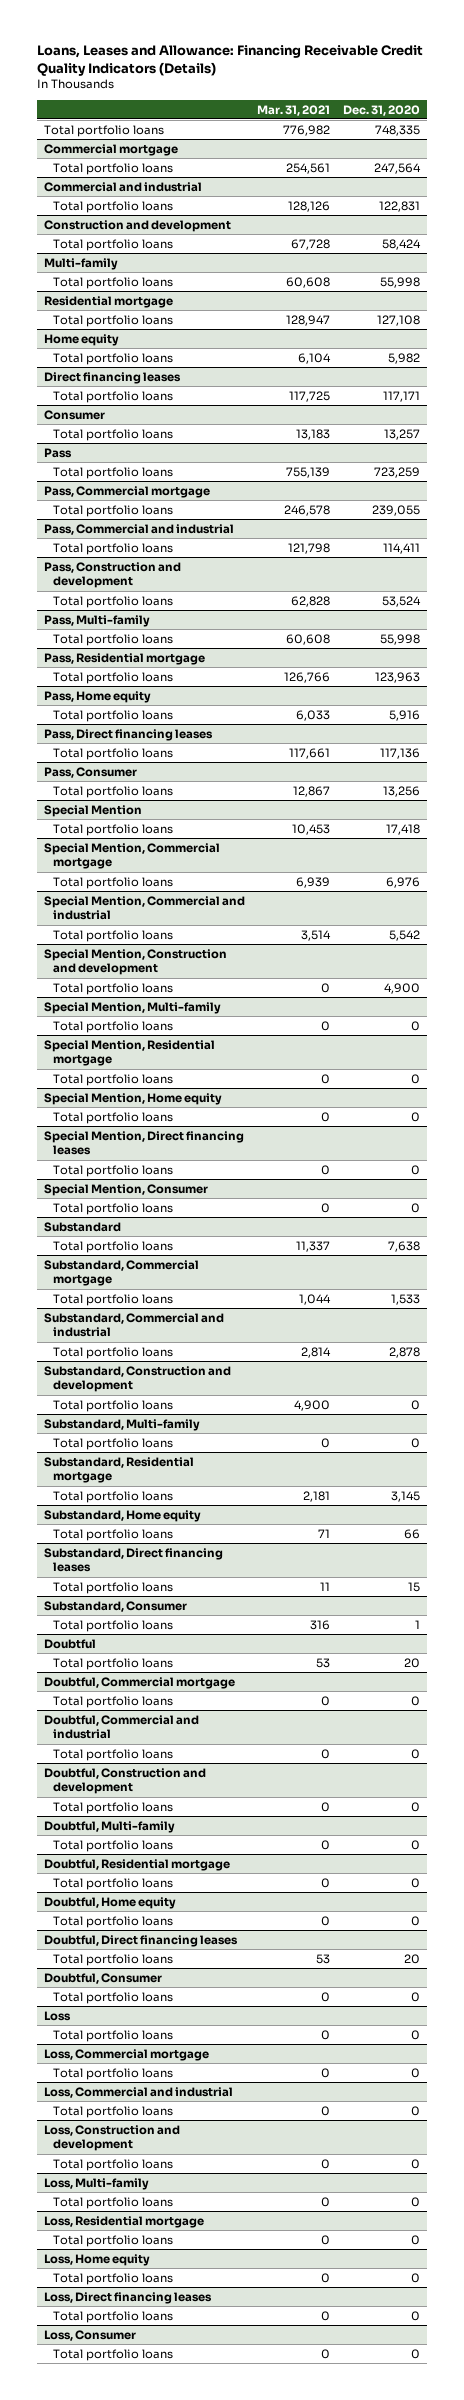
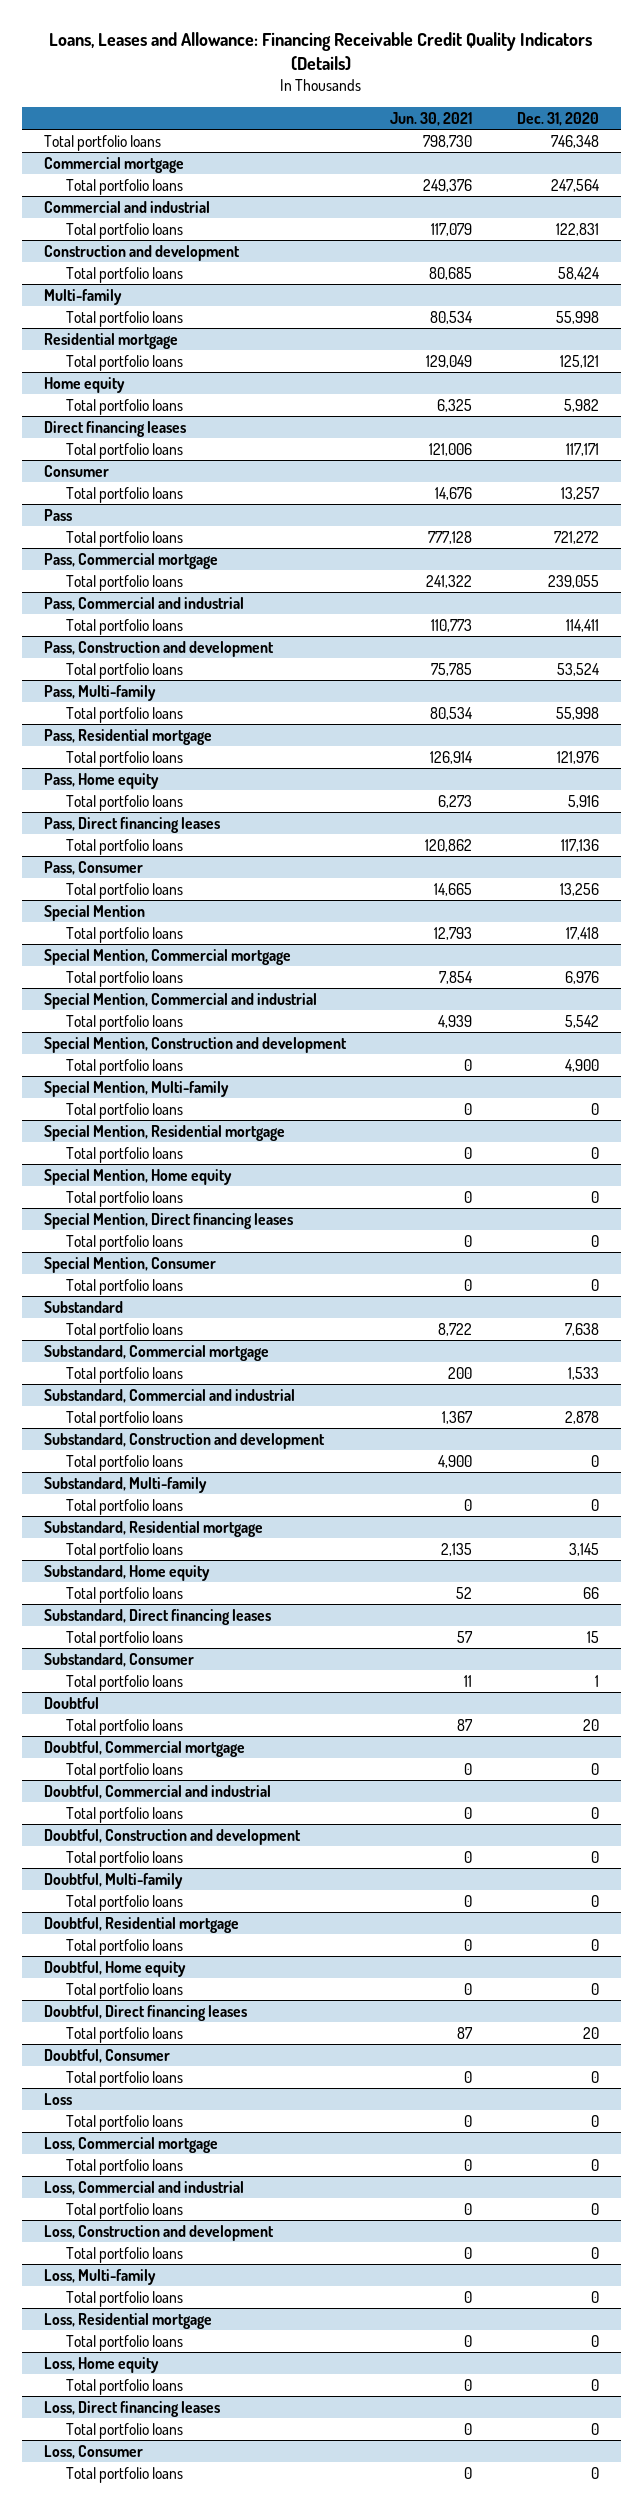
[257,104,331,116] Mar. 31, 2021 -> none
none -> [390,111,473,126] Jun. 30, 2021
[375,124,421,136] 748,335 -> [550,134,599,148] 746,348
[377,314,421,326] 127,108 -> [559,354,599,368] 125,121
[374,466,421,478] 723,259 -> [553,530,599,544] 721,272
[375,671,421,683] 123,963 -> [556,750,599,764] 121,976

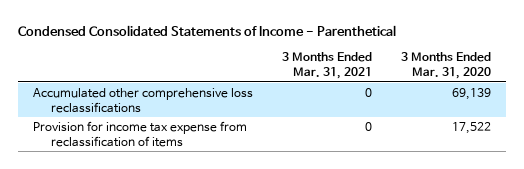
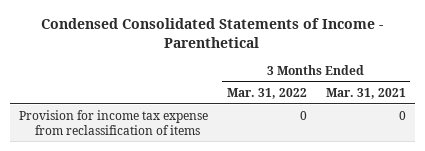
[401,52,492,79] 3 Months Ended Mar. 31, 2020 -> none
none -> [226,88,307,100] Mar. 31, 2022
[32,88,253,113] Accumulated other comprehensive loss reclassifications -> none

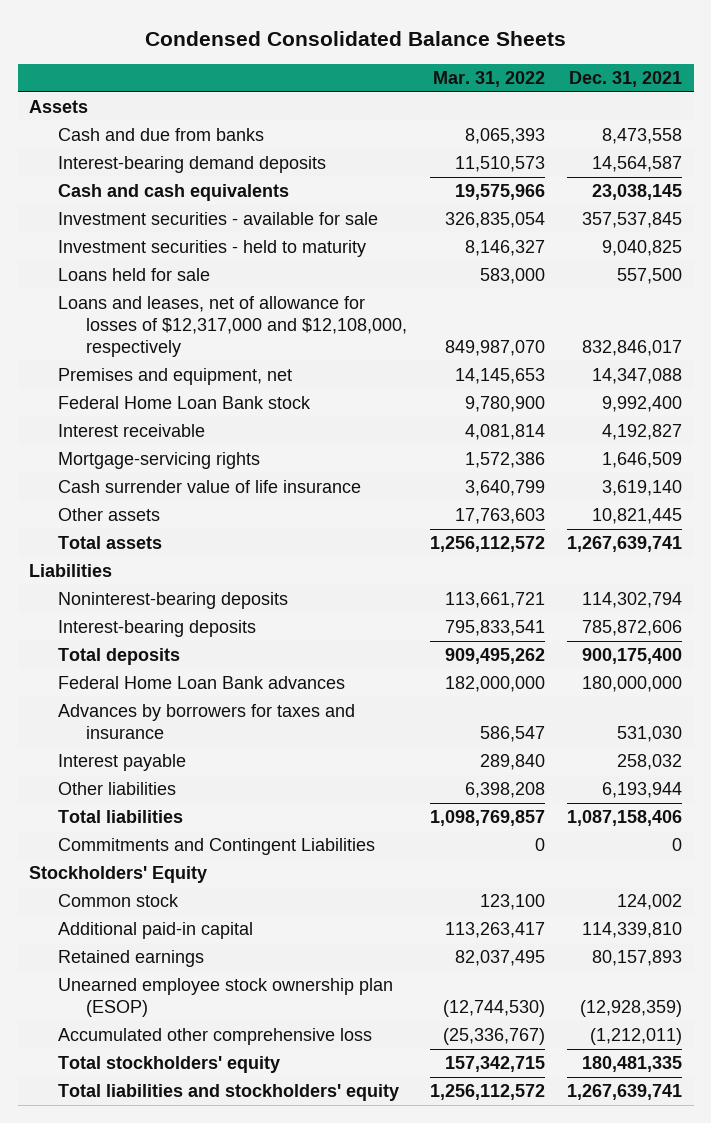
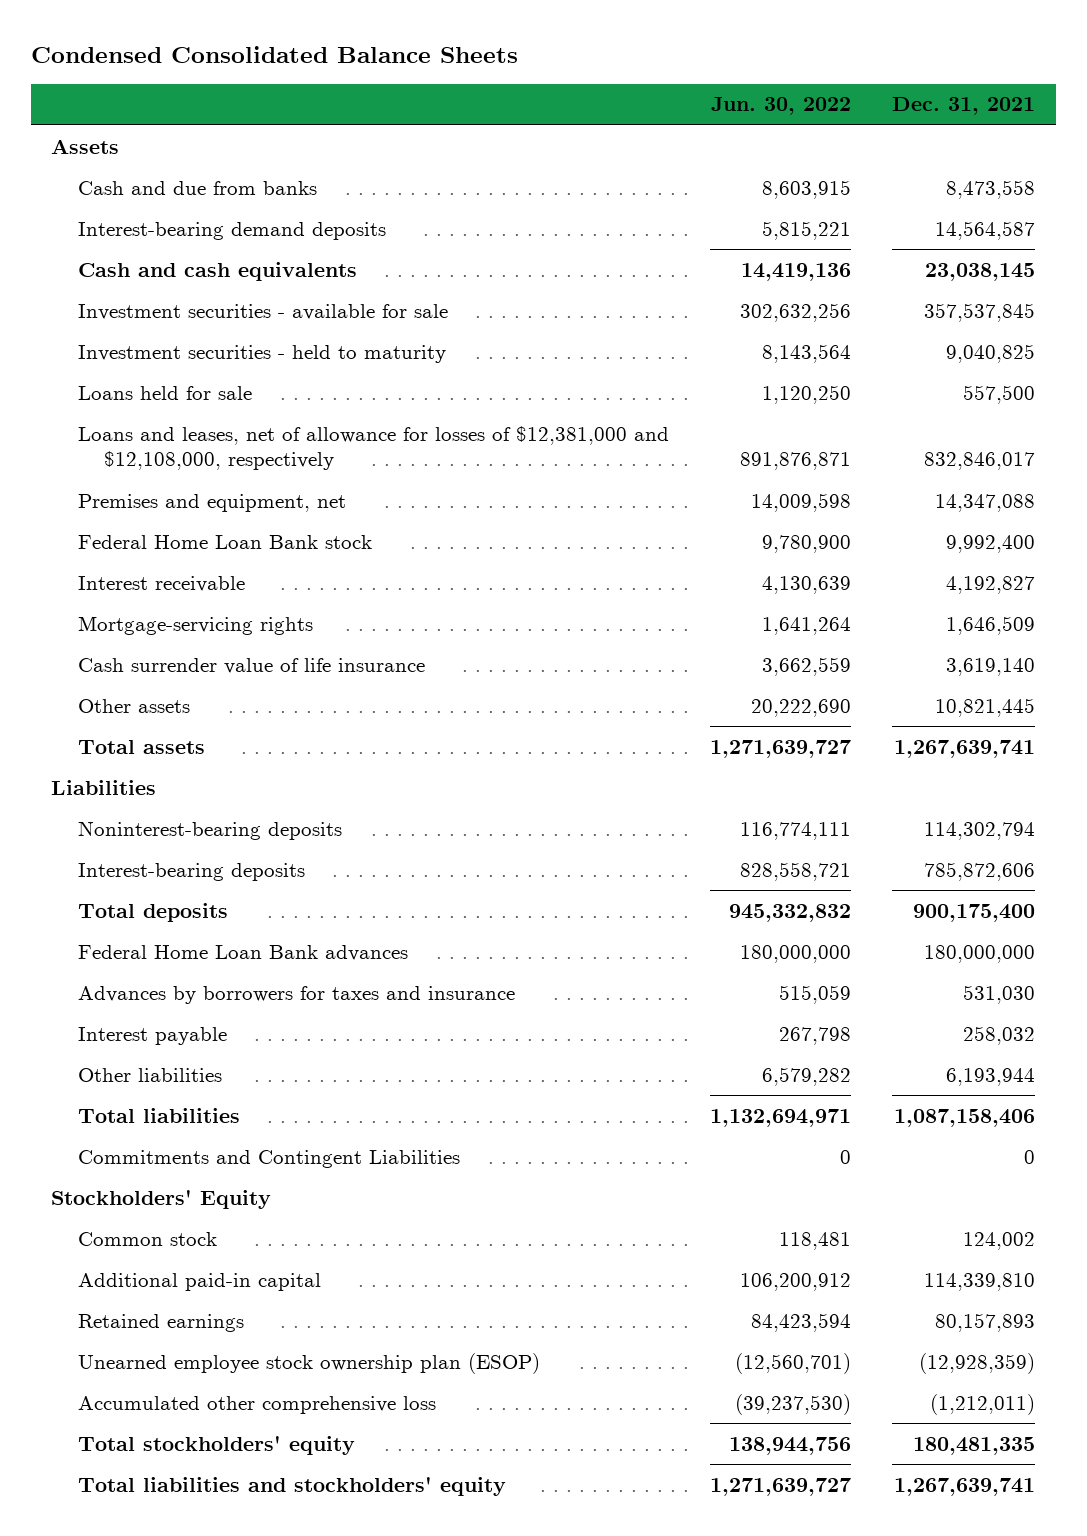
[432,71,545,88] Mar. 31, 2022 -> none
none -> [711,97,852,116] Jun. 30, 2022
[57,296,407,358] Loans and leases, net of allowance for losses of $12,317,000 and $12,108,000, respectively -> [77,425,669,471] Loans and leases, net of allowance for losses of $12,381,000 and $12,108,000, respectively

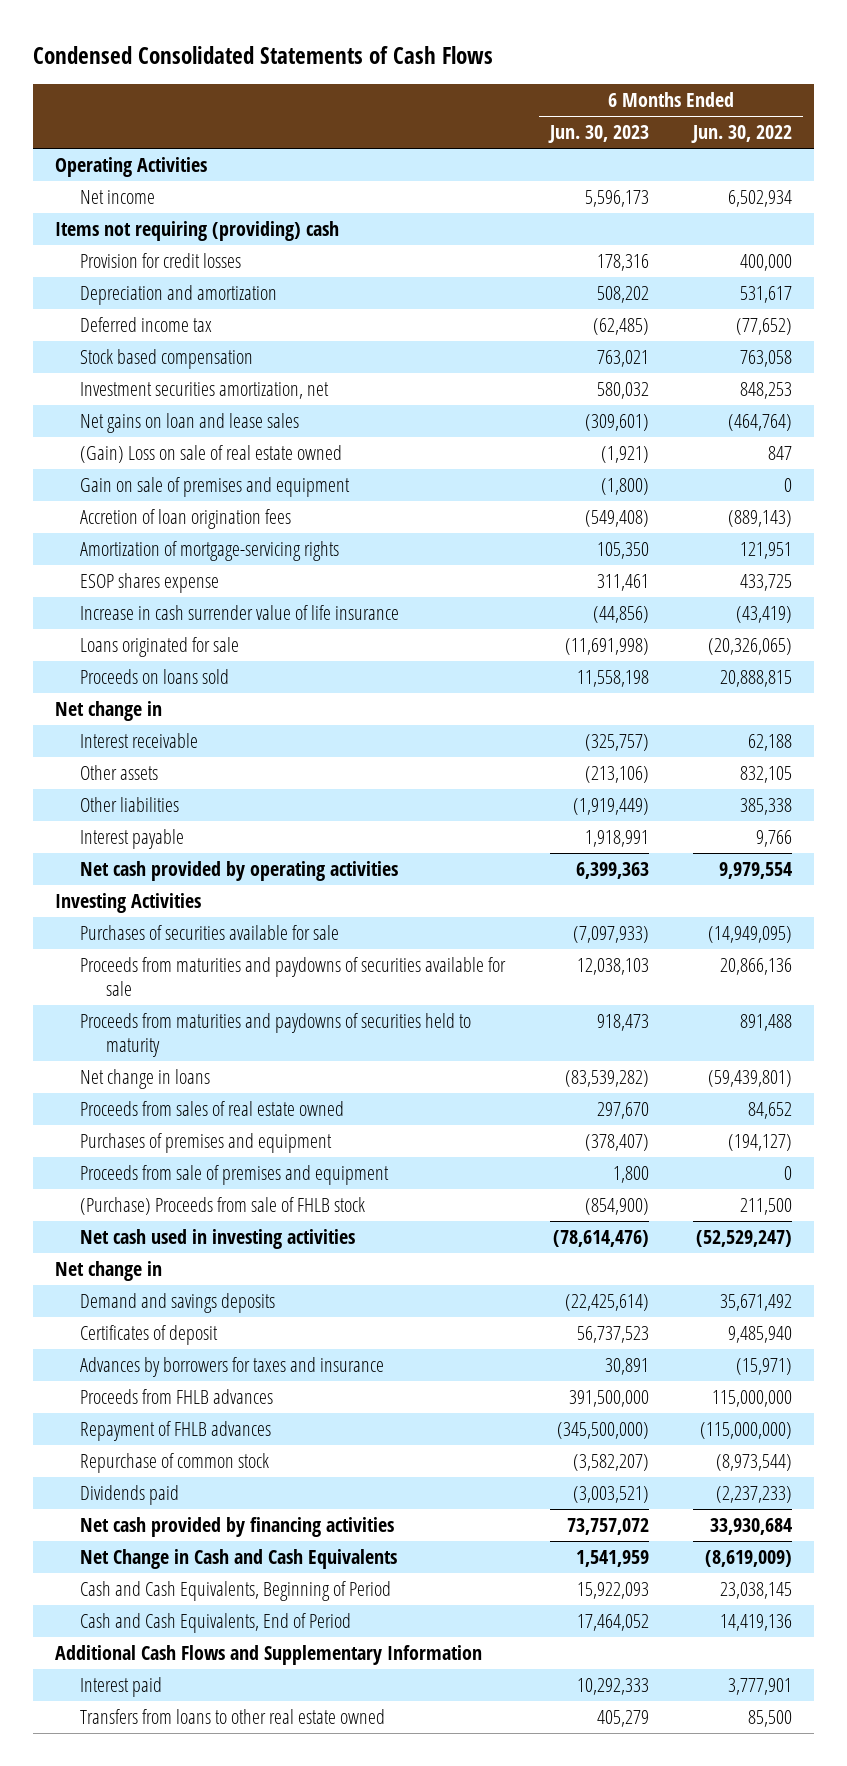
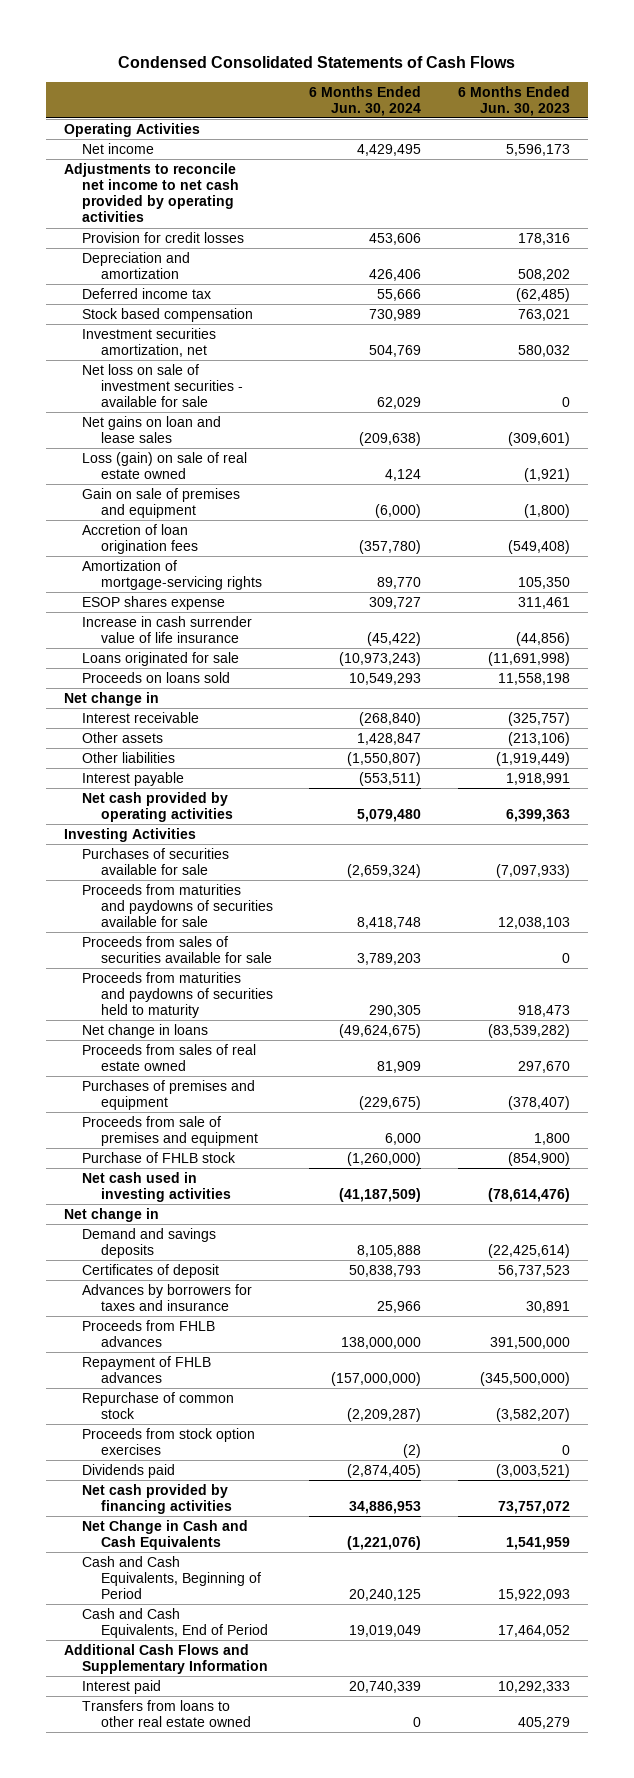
[690,125,792,144] Jun. 30, 2022 -> none
none -> [309,85,422,116] 6 Months Ended Jun. 30, 2024
[54,221,339,242] Items not requiring (providing) cash -> [64,162,240,223] Adjustments to reconcile net income to net cash provided by operating activities
none -> [82,363,243,408] Net loss on sale of investment securities - available for sale
[80,445,343,464] (Gain) Loss on sale of real estate owned -> [82,451,248,480] Loss (gain) on sale of real estate owned
none -> [82,935,272,964] Proceeds from sales of securities available for sale
[80,1197,366,1216] (Purchase) Proceeds from sale of FHLB stock -> [82,1151,237,1163] Purchase of FHLB stock
none -> [82,1427,256,1456] Proceeds from stock option exercises

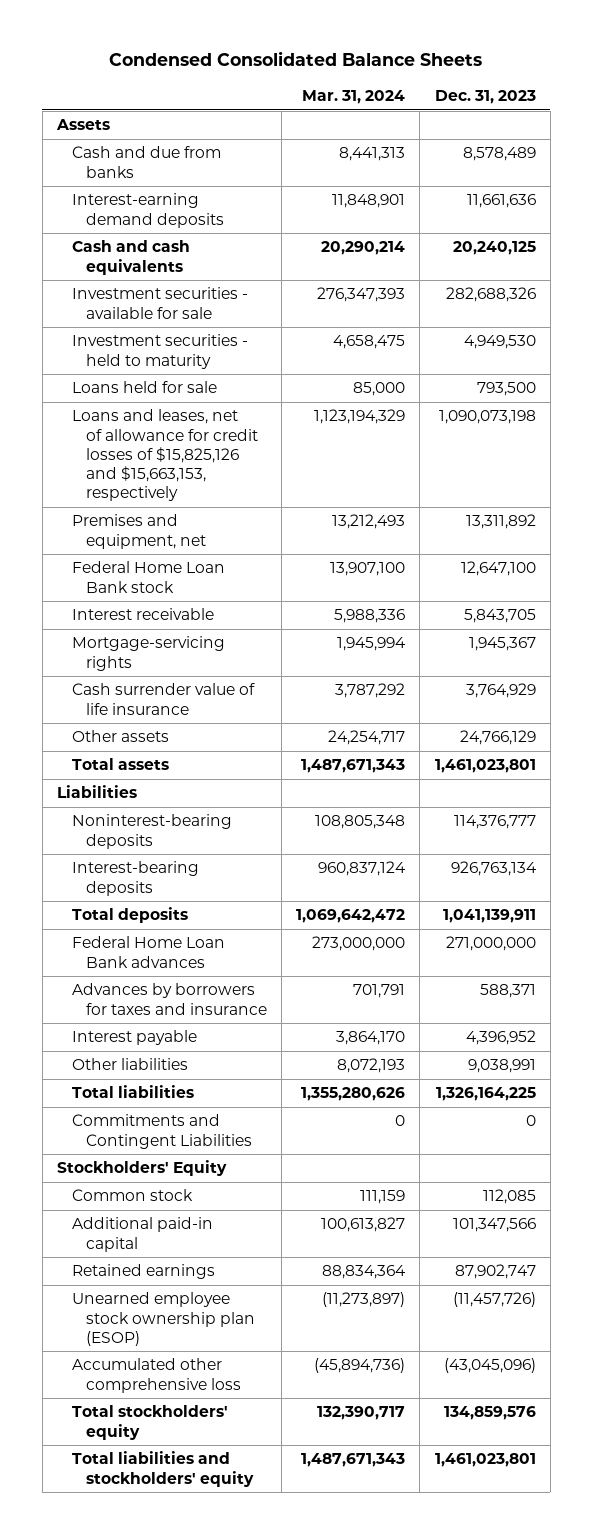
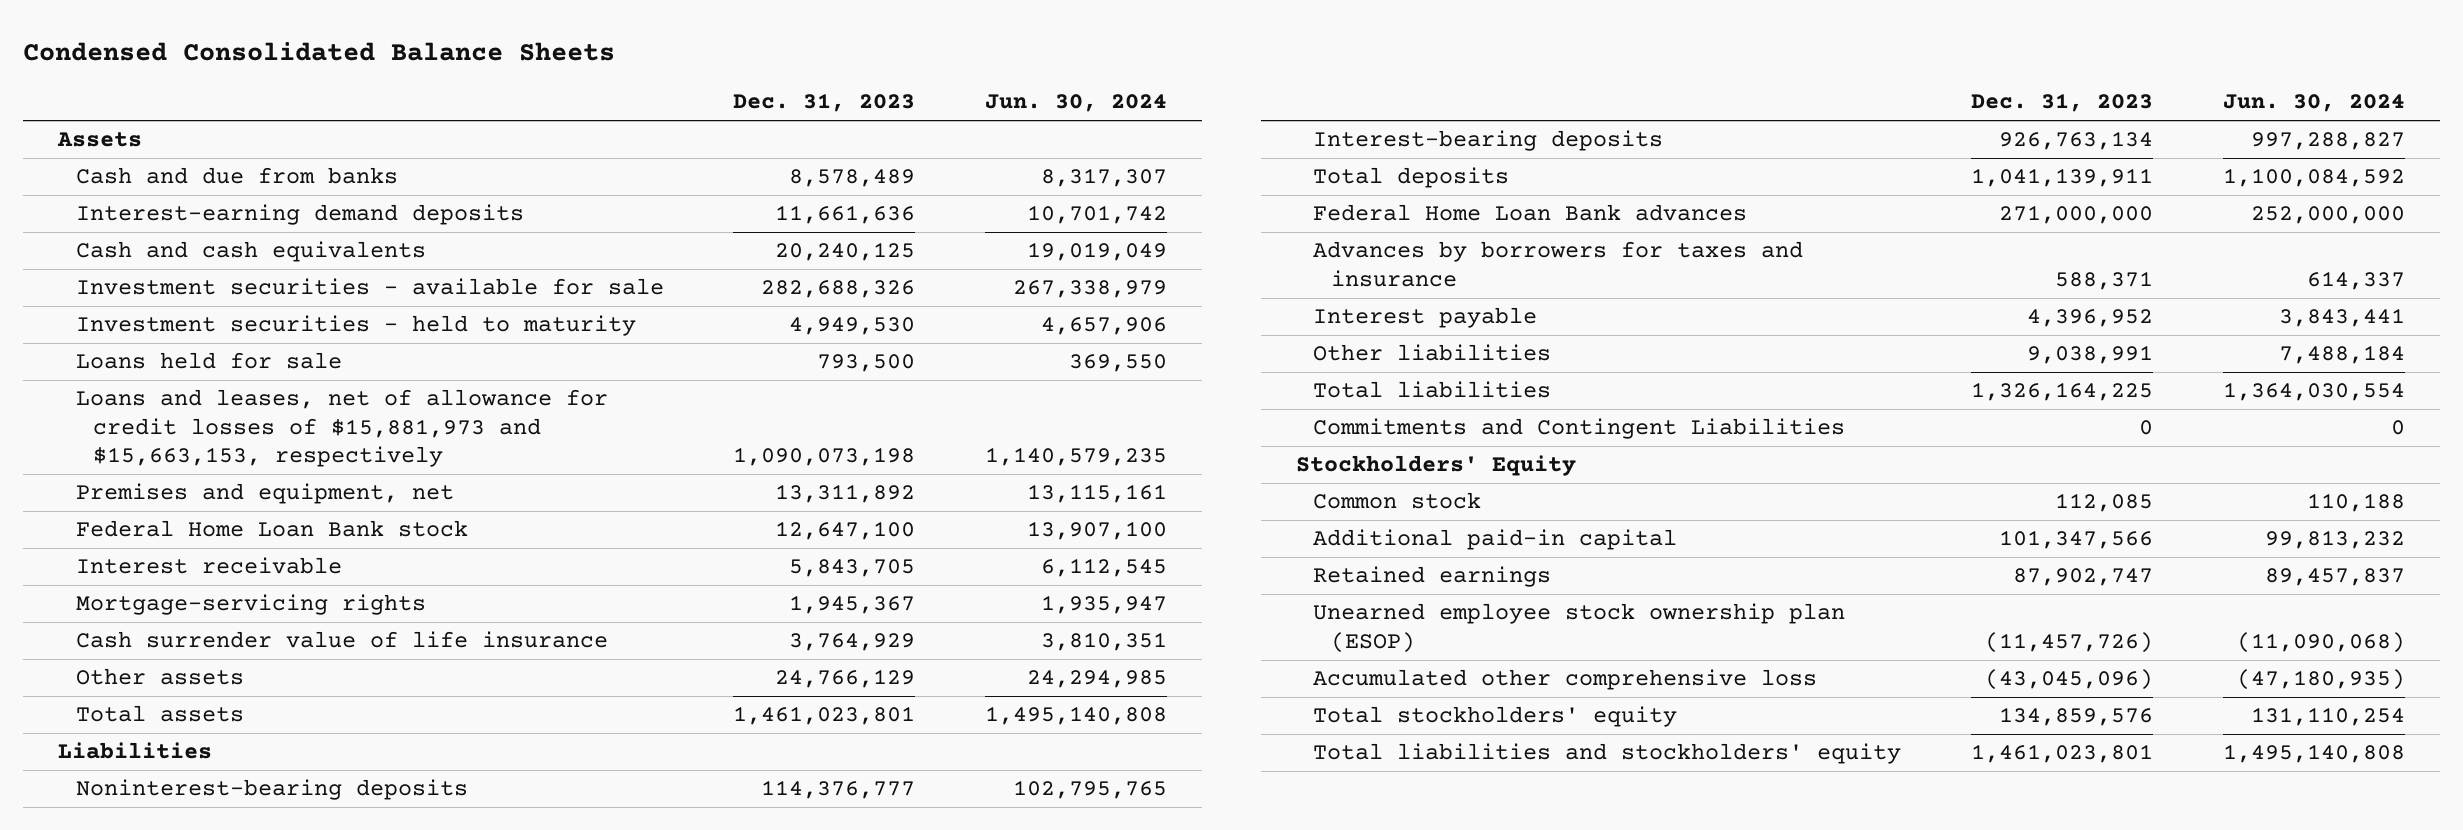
[302,90,406,105] Mar. 31, 2024 -> none
none -> [985,94,1168,113] Jun. 30, 2024
[71,409,258,502] Loans and leases, net of allowance for credit losses of $15,825,126 and $15,663,153, respectively -> [75,389,608,467] Loans and leases, net of allowance for credit losses of $15,881,973 and $15,663,153, respectively

